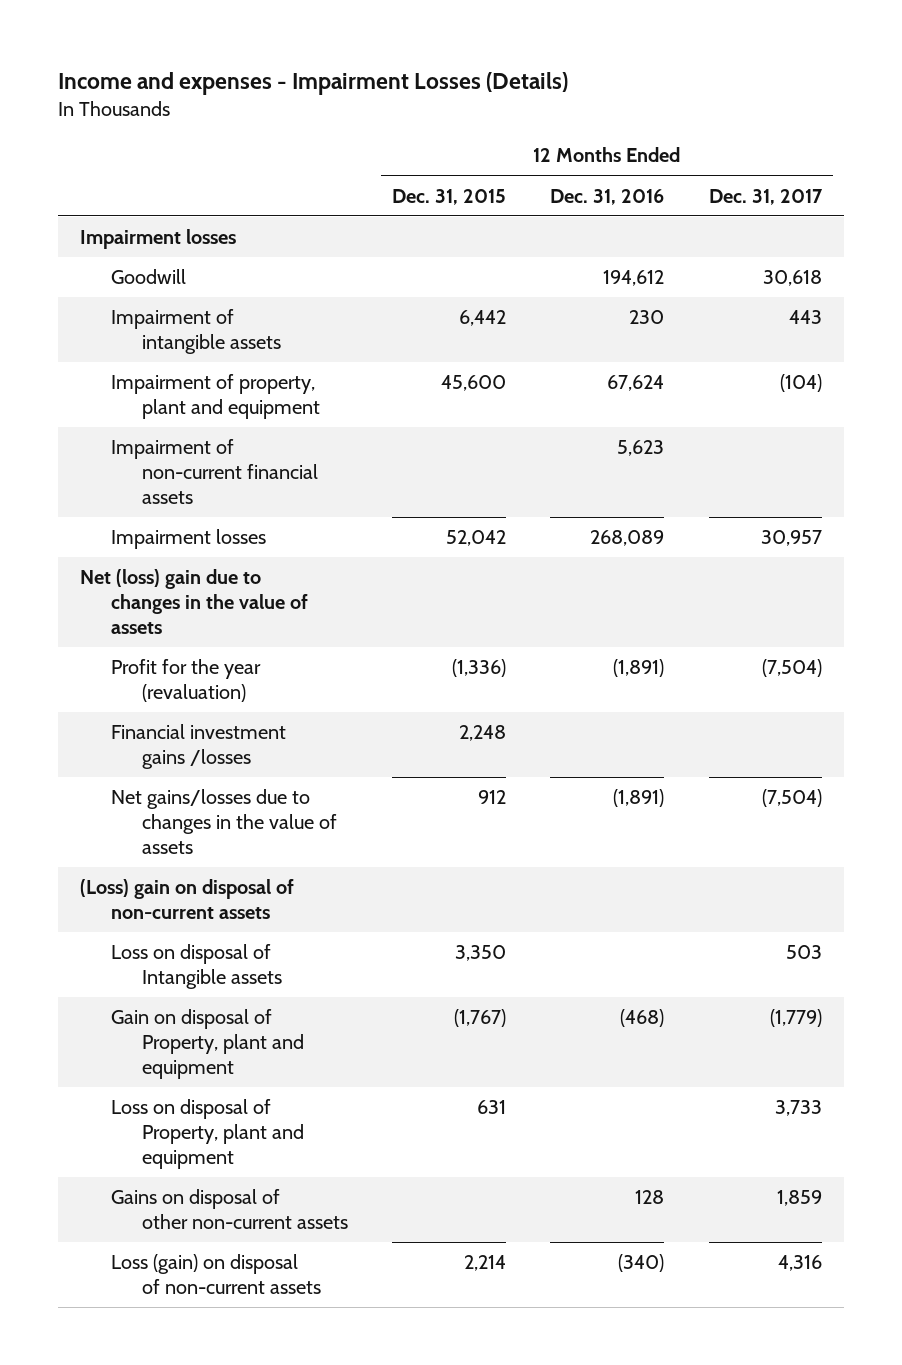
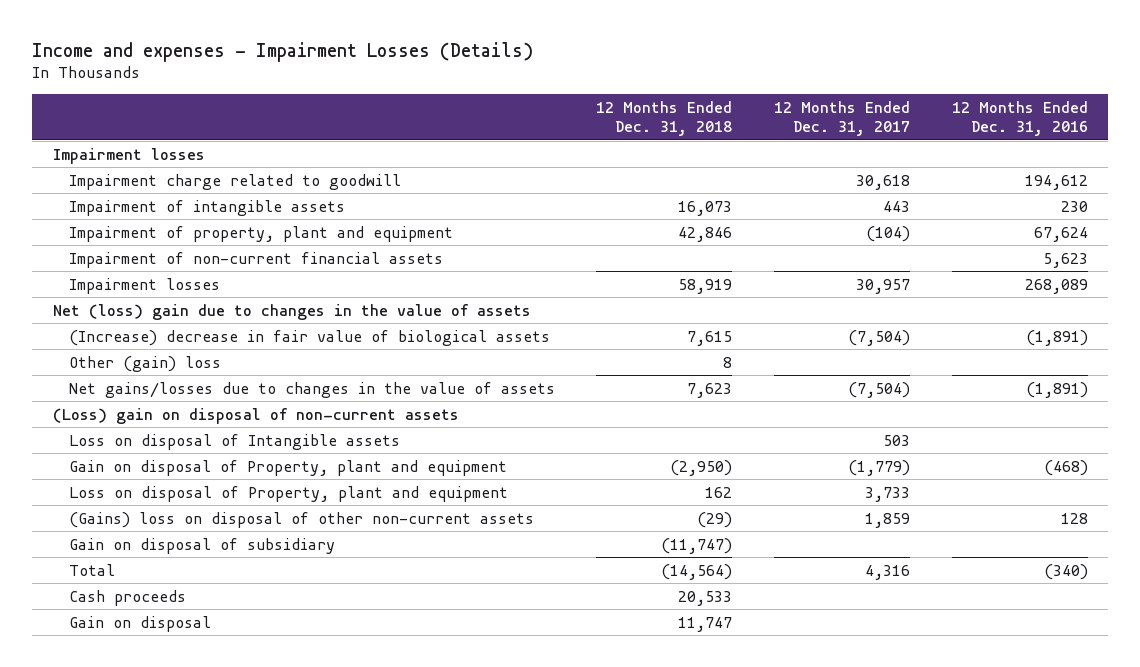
[391,188,506,205] Dec. 31, 2015 -> none
none -> [596,100,733,137] 12 Months Ended Dec. 31, 2018
[110,268,186,284] Goodwill -> [68,173,401,190] Impairment charge related to goodwill
[110,723,286,769] Financial investment gains /losses -> none
[110,658,261,702] Profit for the year (revaluation) -> [68,329,550,346] (Increase) decrease in fair value of biological assets
none -> [68,355,221,372] Other (gain) loss
[110,1188,348,1229] Gains on disposal of other non-current assets -> [68,511,534,528] (Gains) loss on disposal of other non-current assets
none -> [68,537,335,554] Gain on disposal of subsidiary
[110,1253,321,1294] Loss (gain) on disposal of non-current assets -> [68,563,115,576] Total
none -> [68,589,186,606] Cash proceeds
none -> [68,615,211,632] Gain on disposal

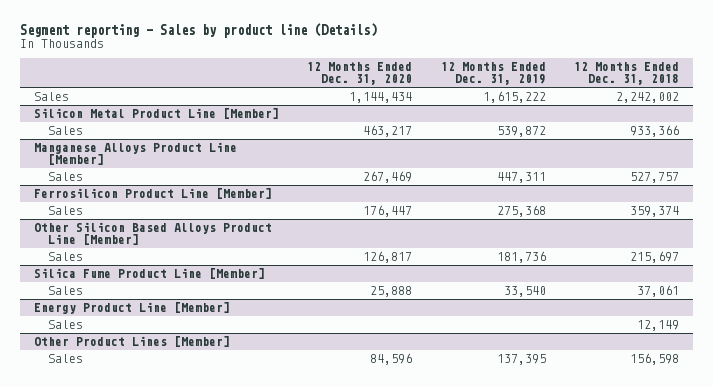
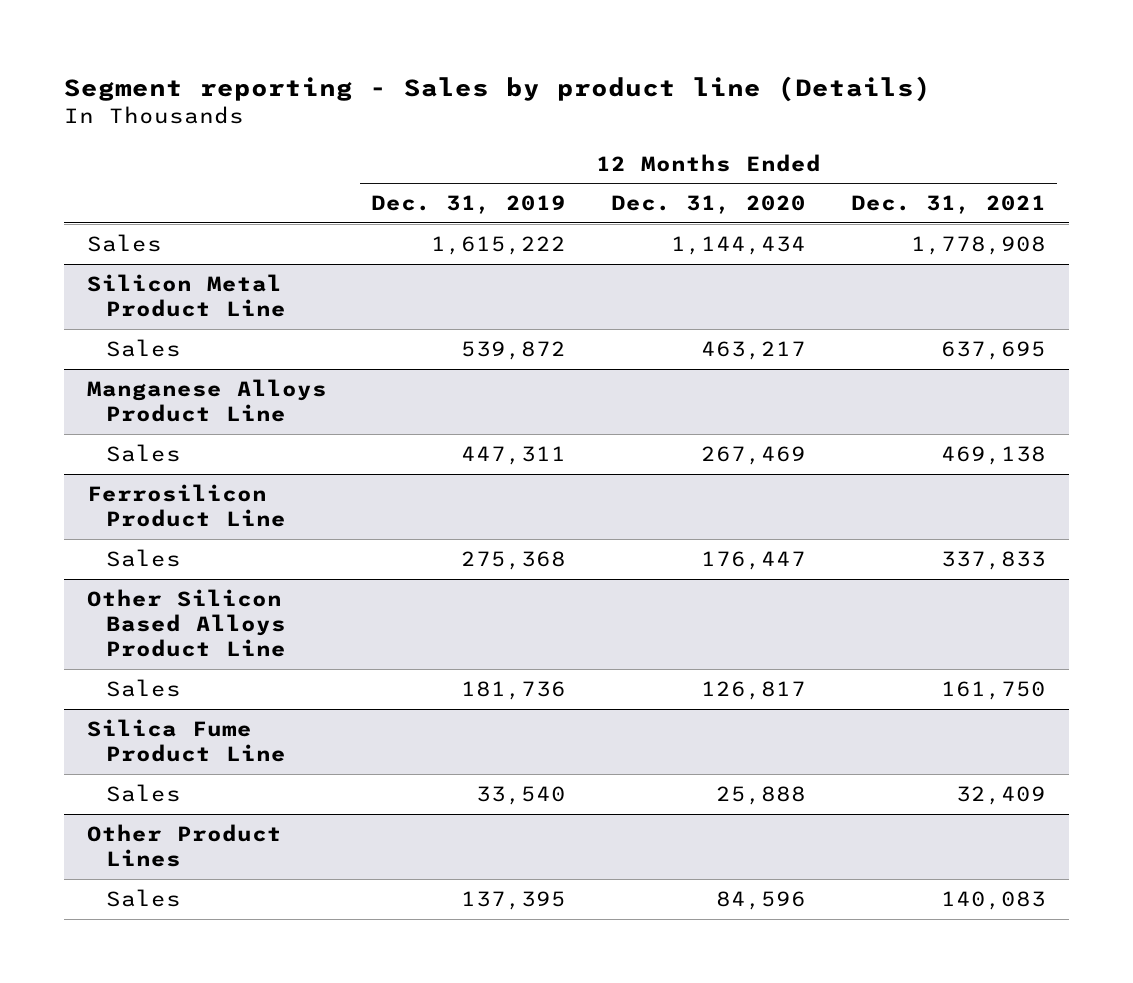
[573,62,679,86] 12 Months Ended Dec. 31, 2018 -> none
none -> [851,195,1047,215] Dec. 31, 2021
[33,108,279,120] Silicon Metal Product Line [Member] -> [86,273,286,318] Silicon Metal Product Line
[33,142,237,166] Manganese Alloys Product Line [Member] -> [86,378,327,423] Manganese Alloys Product Line
[33,188,272,200] Ferrosilicon Product Line [Member] -> [86,483,286,528] Ferrosilicon Product Line
[33,222,272,246] Other Silicon Based Alloys Product Line [Member] -> [86,588,286,658] Other Silicon Based Alloys Product Line
[33,268,265,280] Silica Fume Product Line [Member] -> [86,718,286,763] Silica Fume Product Line
[33,302,230,315] Energy Product Line [Member] -> none
[48,320,84,330] Sales -> none
[33,336,230,348] Other Product Lines [Member] -> [86,823,282,868] Other Product Lines

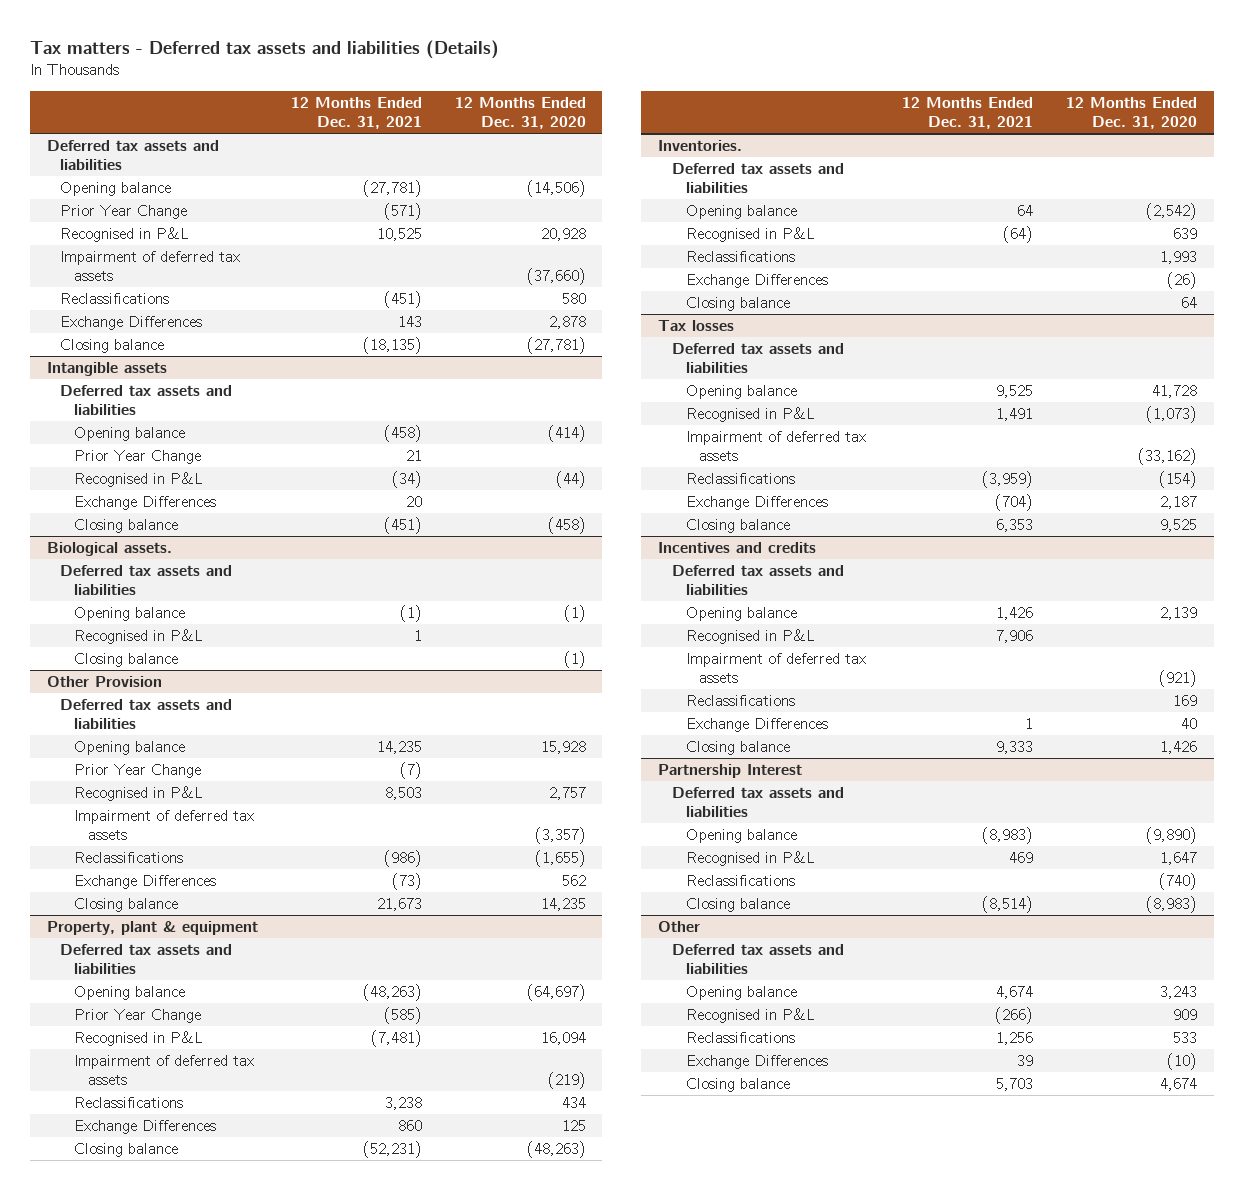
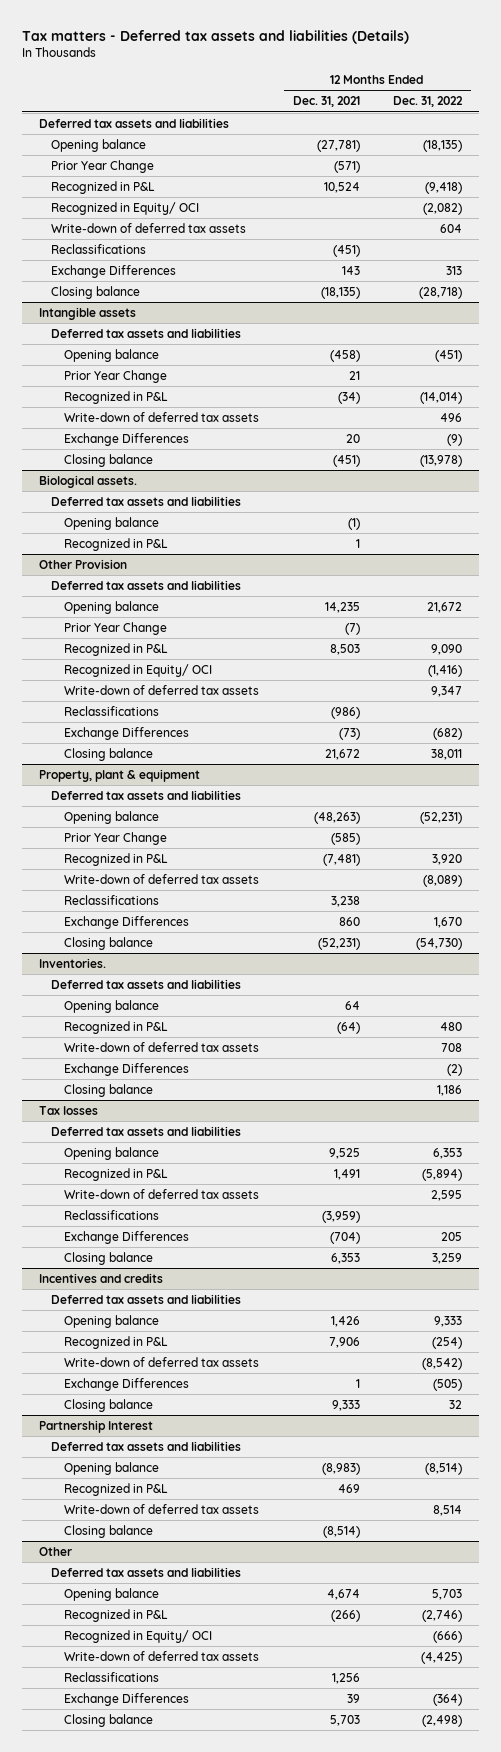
[454,97,586,129] 12 Months Ended Dec. 31, 2020 -> none
none -> [393,96,464,108] Dec. 31, 2022
[60,227,190,243] Recognised in P&L -> [51,180,156,194] Recognized in P&L
[376,228,422,242] 10,525 -> [323,181,360,193] 10,524
none -> [51,201,200,215] Recognized in Equity/ OCI
[60,251,241,281] Impairment of deferred tax assets -> [51,222,247,233] Write-down of deferred tax assets
[74,472,204,488] Recognised in P&L -> [64,390,169,404] Recognized in P&L
none -> [64,411,260,422] Write-down of deferred tax assets
[74,653,179,668] Closing balance -> none
[74,629,204,645] Recognised in P&L -> [64,537,169,551] Recognized in P&L
[74,786,204,802] Recognised in P&L -> [64,642,169,656] Recognized in P&L
none -> [64,663,213,677] Recognized in Equity/ OCI
[74,810,255,840] Impairment of deferred tax assets -> [64,684,260,695] Write-down of deferred tax assets
[376,898,422,912] 21,673 -> [324,748,360,760] 21,672
[74,1031,204,1047] Recognised in P&L -> [64,852,169,866] Recognized in P&L
[74,1055,255,1085] Impairment of deferred tax assets -> [64,873,260,884] Write-down of deferred tax assets
[685,251,795,263] Reclassifications -> none
[685,227,815,243] Recognised in P&L -> [64,1020,169,1034] Recognized in P&L
none -> [64,1041,260,1052] Write-down of deferred tax assets
[685,407,815,423] Recognised in P&L -> [64,1167,169,1181] Recognized in P&L
[685,431,866,461] Impairment of deferred tax assets -> [64,1188,260,1199] Write-down of deferred tax assets
[685,695,795,707] Reclassifications -> none
[685,629,815,645] Recognised in P&L -> [64,1335,169,1349] Recognized in P&L
[685,653,866,683] Impairment of deferred tax assets -> [64,1356,260,1367] Write-down of deferred tax assets
[685,875,795,887] Reclassifications -> none
[685,851,815,867] Recognised in P&L -> [64,1482,169,1496] Recognized in P&L
none -> [64,1503,260,1514] Write-down of deferred tax assets
[685,1008,815,1024] Recognised in P&L -> [64,1608,169,1622] Recognized in P&L
none -> [64,1629,213,1643] Recognized in Equity/ OCI
none -> [64,1650,260,1661] Write-down of deferred tax assets

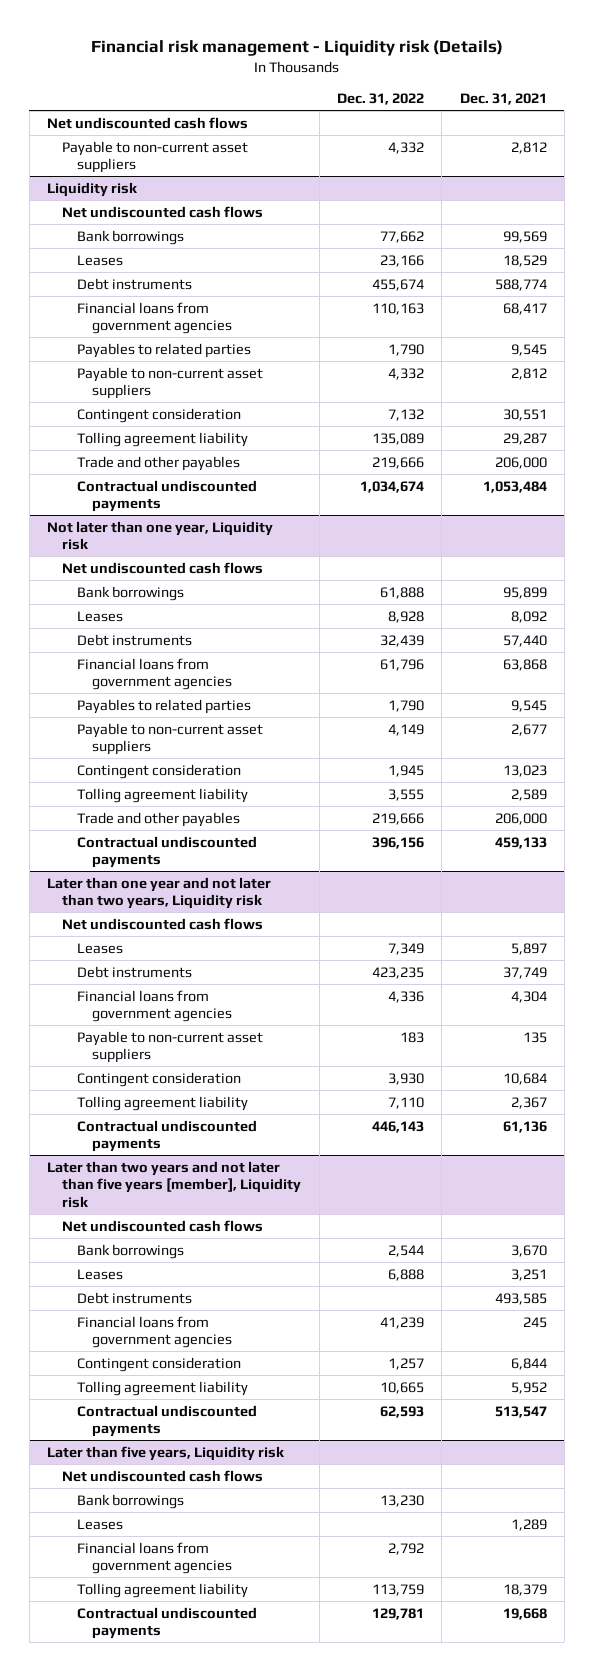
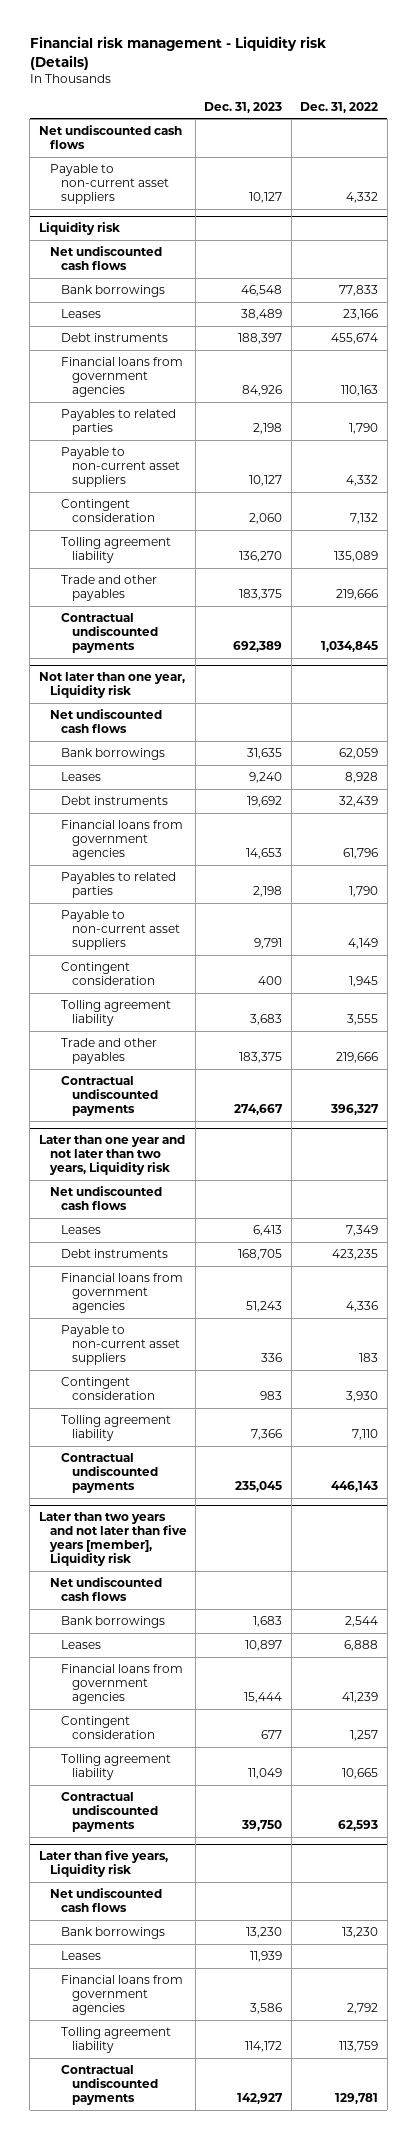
[459,93,547,106] Dec. 31, 2021 -> none
none -> [204,101,283,113] Dec. 31, 2023
[379,230,424,243] 77,662 -> [339,284,379,296] 77,833
[359,480,424,493] 1,034,674 -> [321,641,379,653] 1,034,845
[379,586,424,599] 61,888 -> [339,747,379,759] 62,059
[371,836,424,849] 396,156 -> [330,1104,380,1116] 396,327
[77,1291,193,1304] Debt instruments -> none

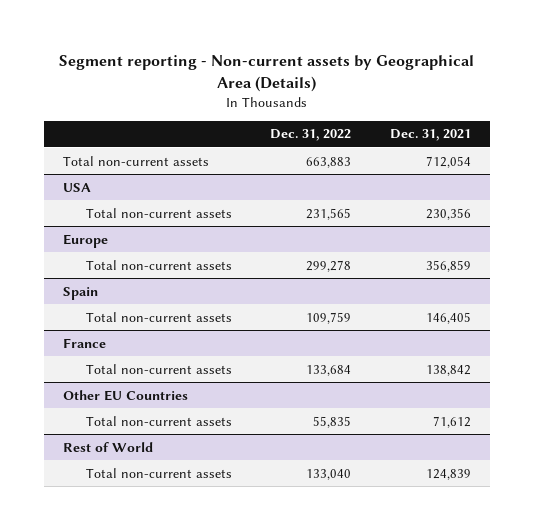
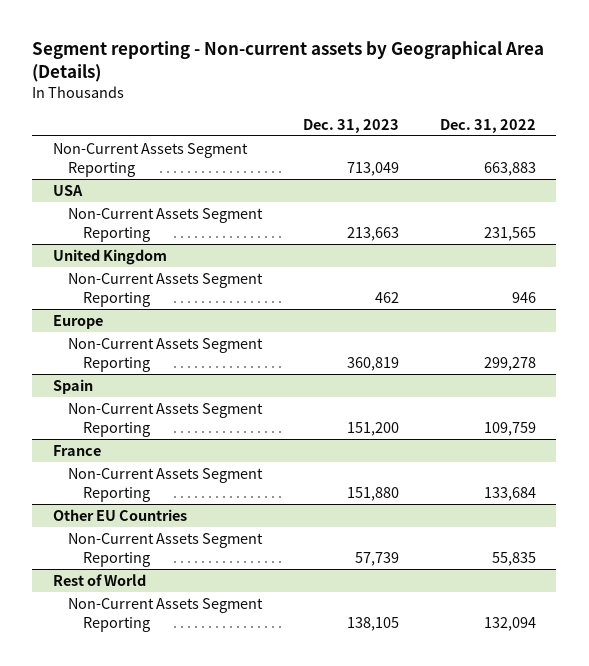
[389,129,471,142] Dec. 31, 2021 -> none
none -> [302,118,399,133] Dec. 31, 2023
[63,155,210,166] Total non-current assets -> [52,142,248,177] Non-Current Assets Segment Reporting
[85,207,232,218] Total non-current assets -> [67,207,263,242] Non-Current Assets Segment Reporting
none -> [52,248,167,265] United Kingdom
none -> [67,272,263,307] Non-Current Assets Segment Reporting
[85,259,232,270] Total non-current assets -> [67,337,263,372] Non-Current Assets Segment Reporting
[85,311,232,322] Total non-current assets -> [67,402,263,437] Non-Current Assets Segment Reporting
[85,363,232,374] Total non-current assets -> [67,467,263,502] Non-Current Assets Segment Reporting
[85,415,232,426] Total non-current assets -> [67,532,263,567] Non-Current Assets Segment Reporting
[85,467,232,478] Total non-current assets -> [67,597,263,632] Non-Current Assets Segment Reporting
[306,468,352,480] 133,040 -> [483,616,536,631] 132,094

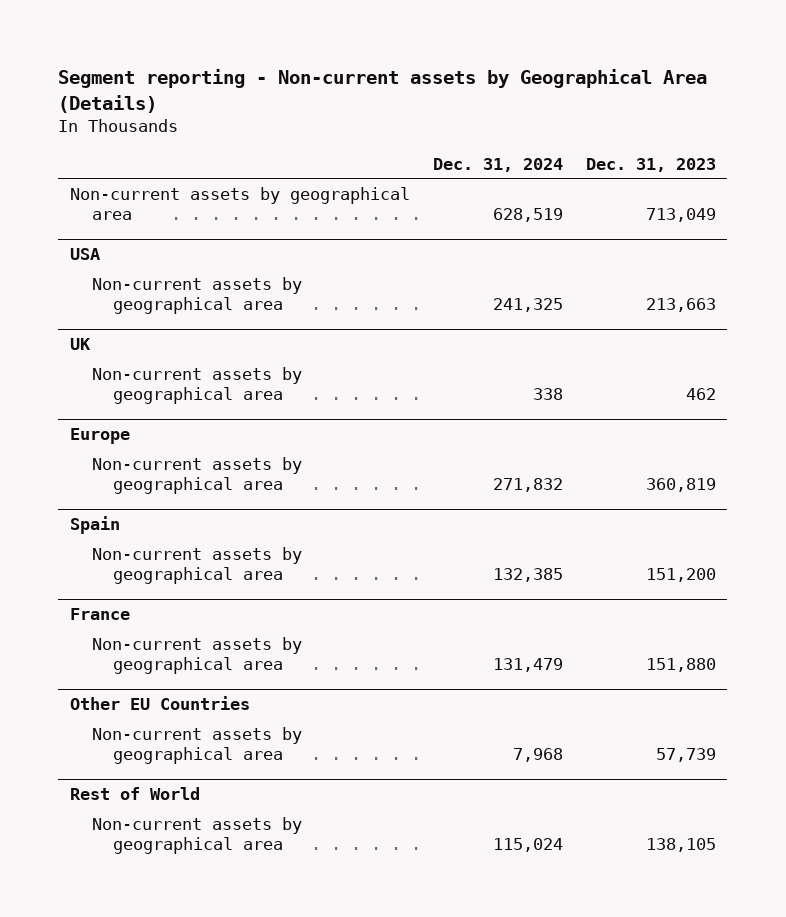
[439,118,536,133] Dec. 31, 2022 -> none
none -> [432,157,563,172] Dec. 31, 2024
[52,142,248,177] Non-Current Assets Segment Reporting -> [69,186,410,221] Non-current assets by geographical area
[67,207,263,242] Non-Current Assets Segment Reporting -> [91,276,302,315] Non-current assets by geographical area
[52,248,167,265] United Kingdom -> [69,338,91,351] UK
[67,272,263,307] Non-Current Assets Segment Reporting -> [91,366,302,405] Non-current assets by geographical area
[67,337,263,372] Non-Current Assets Segment Reporting -> [91,456,302,495] Non-current assets by geographical area
[67,402,263,437] Non-Current Assets Segment Reporting -> [91,546,302,585] Non-current assets by geographical area
[67,467,263,502] Non-Current Assets Segment Reporting -> [91,636,302,675] Non-current assets by geographical area
[67,532,263,567] Non-Current Assets Segment Reporting -> [91,726,302,765] Non-current assets by geographical area
[67,597,263,632] Non-Current Assets Segment Reporting -> [91,816,302,855] Non-current assets by geographical area

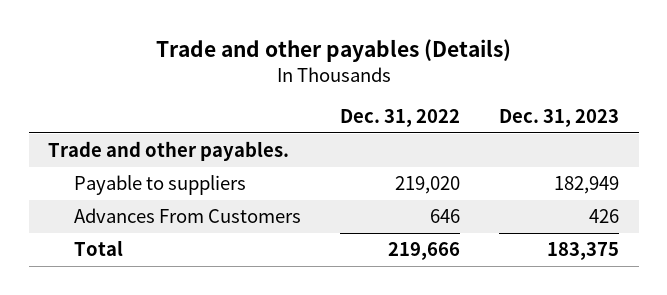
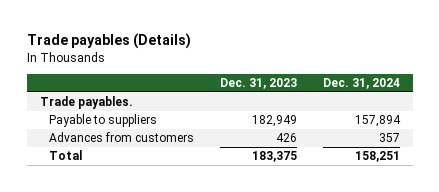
[155,39,511,63] Trade and other payables (Details) -> [26,33,191,50] Trade payables (Details)
[340,109,461,128] Dec. 31, 2022 -> none
none -> [322,77,400,89] Dec. 31, 2024
[48,140,290,161] Trade and other payables. -> [39,96,133,110] Trade payables.
[74,207,302,223] Advances From Customers -> [49,132,195,143] Advances from customers

